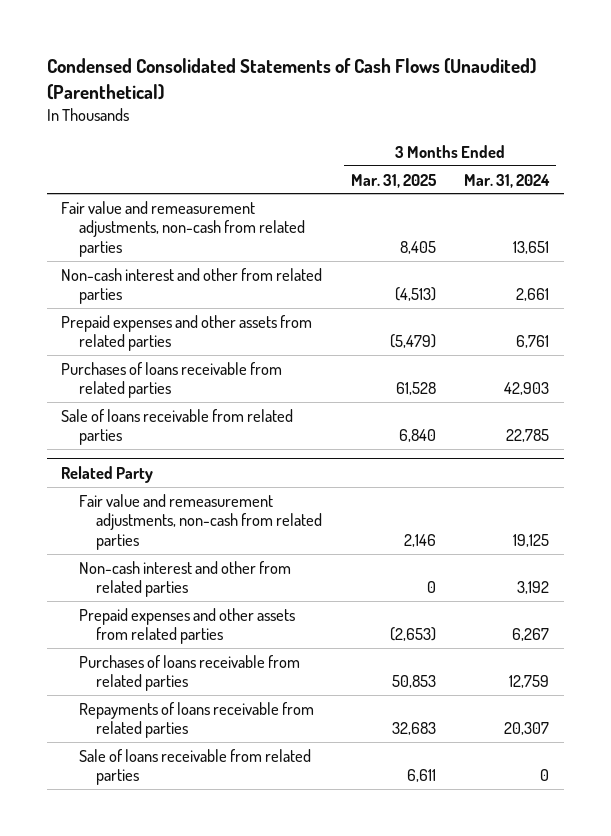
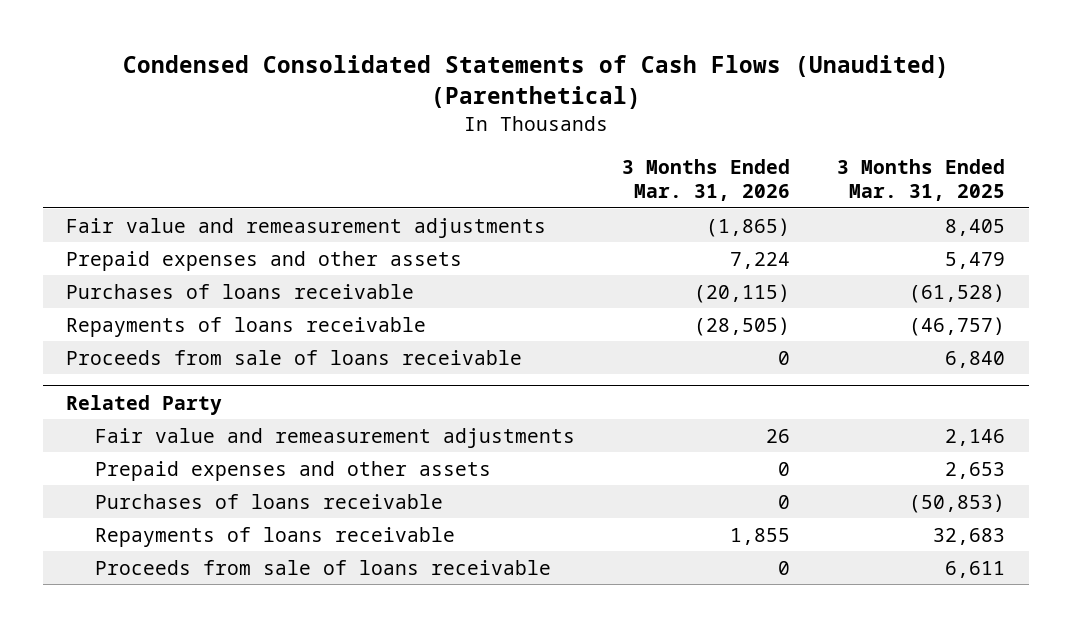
[464,173,551,188] Mar. 31, 2024 -> none
none -> [622,159,791,201] 3 Months Ended Mar. 31, 2026
[61,268,323,305] Non-cash interest and other from related parties -> none
[61,201,305,257] Fair value and remeasurement adjustments, non-cash from related parties -> [66,217,547,238] Fair value and remeasurement adjustments
[61,315,313,352] Prepaid expenses and other assets from related parties -> [66,250,463,271] Prepaid expenses and other assets
[389,334,436,349] (5,479) -> [945,251,1006,269] 5,479
[61,362,283,399] Purchases of loans receivable from related parties -> [66,283,415,299] Purchases of loans receivable
[395,382,436,396] 61,528 -> [909,283,1006,303] (61,528)
none -> [66,316,427,337] Repayments of loans receivable
[61,409,294,446] Sale of loans receivable from related parties -> [66,349,523,365] Proceeds from sale of loans receivable
[78,561,291,598] Non-cash interest and other from related parties -> none
[78,494,322,550] Fair value and remeasurement adjustments, non-cash from related parties -> [94,427,575,448] Fair value and remeasurement adjustments
[78,608,295,645] Prepaid expenses and other assets from related parties -> [94,460,491,481] Prepaid expenses and other assets
[389,627,436,642] (2,653) -> [945,461,1006,479] 2,653
[78,655,300,692] Purchases of loans receivable from related parties -> [94,493,443,509] Purchases of loans receivable
[391,675,436,689] 50,853 -> [909,493,1006,513] (50,853)
[78,702,314,739] Repayments of loans receivable from related parties -> [94,526,455,547] Repayments of loans receivable
[78,749,311,786] Sale of loans receivable from related parties -> [94,559,551,575] Proceeds from sale of loans receivable

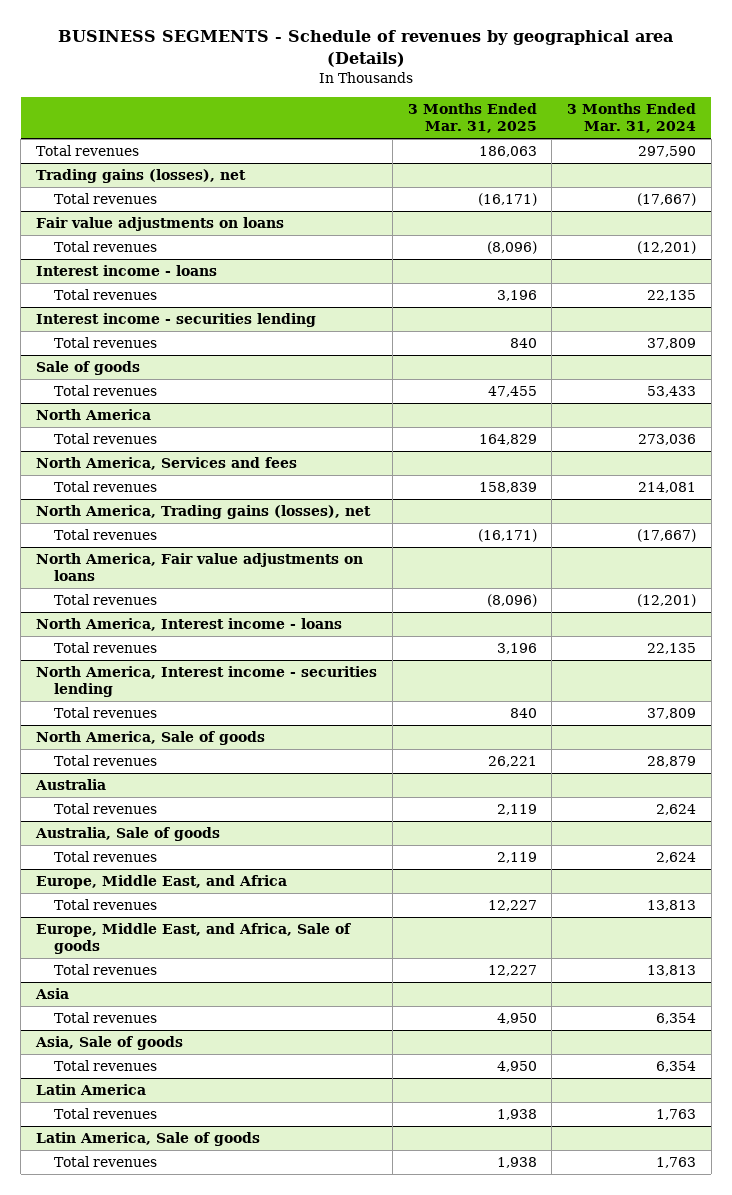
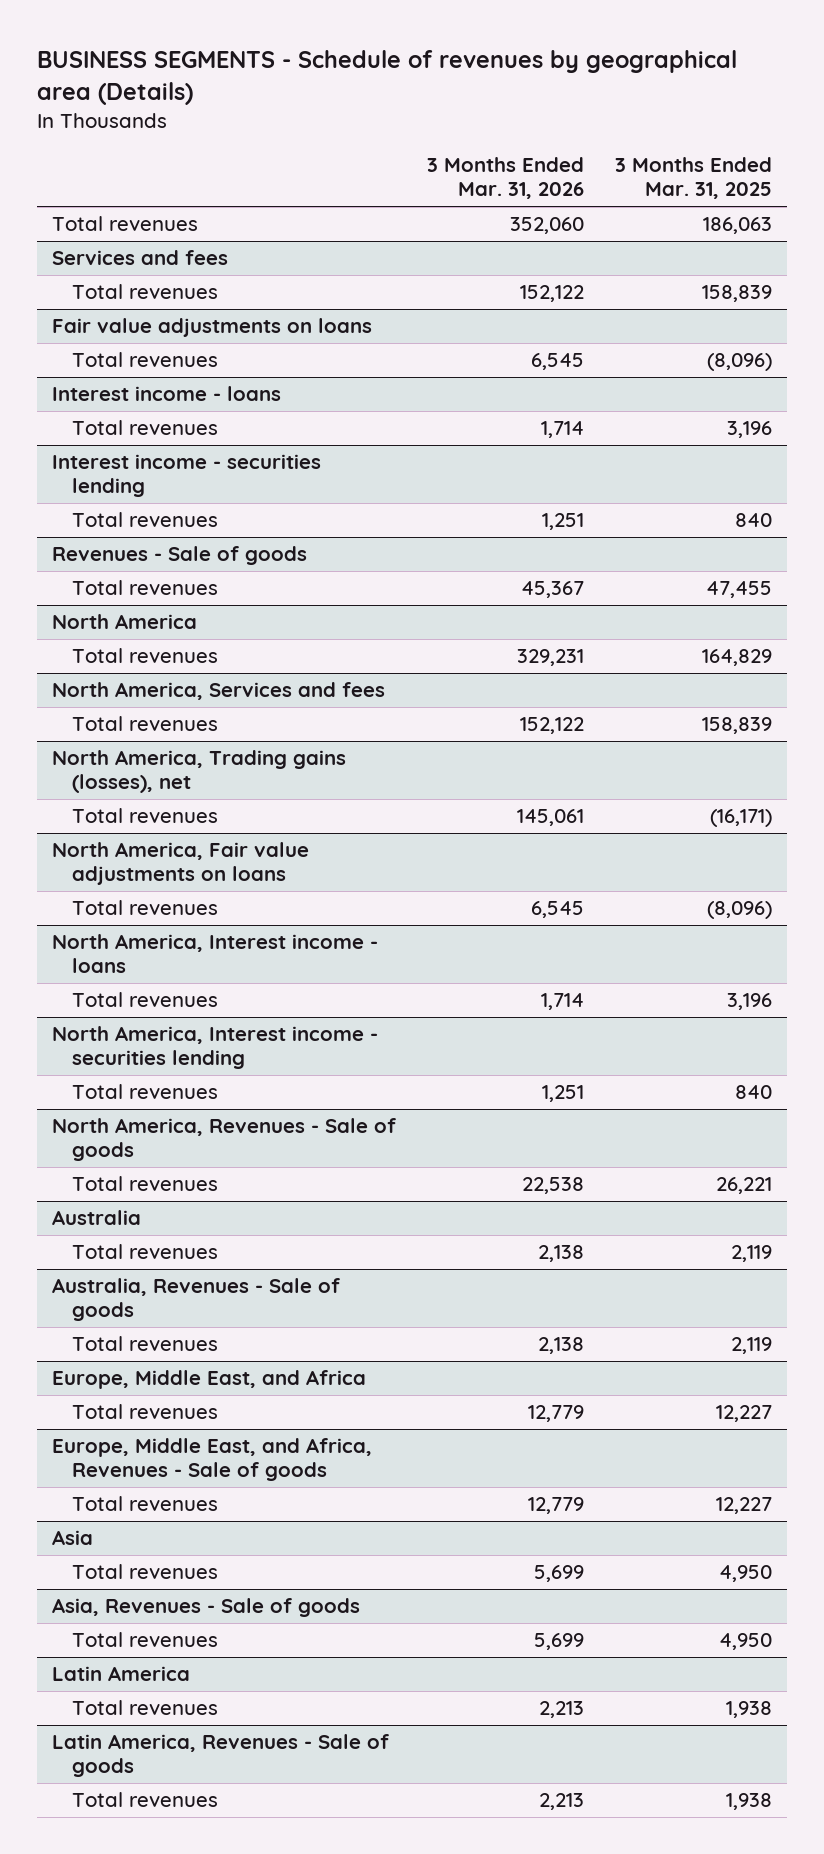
[567,103,697,134] 3 Months Ended Mar. 31, 2024 -> none
none -> [427,157,585,200] 3 Months Ended Mar. 31, 2026
[35,169,246,184] Trading gains (losses), net -> none
none -> [52,250,229,266] Services and fees
[477,193,537,207] (16,171) -> [701,285,772,303] 158,839
[35,361,140,376] Sale of goods -> [52,546,308,566] Revenues - Sale of goods
[35,731,265,746] North America, Sale of goods -> [52,1118,397,1162] North America, Revenues - Sale of goods
[34,827,220,842] Australia, Sale of goods -> [52,1278,341,1322] Australia, Revenues - Sale of goods
[35,923,351,955] Europe, Middle East, and Africa, Sale of goods -> [52,1438,373,1482] Europe, Middle East, and Africa, Revenues - Sale of goods
[34,1036,183,1051] Asia, Sale of goods -> [52,1598,361,1618] Asia, Revenues - Sale of goods
[35,1132,260,1147] Latin America, Sale of goods -> [52,1734,390,1778] Latin America, Revenues - Sale of goods

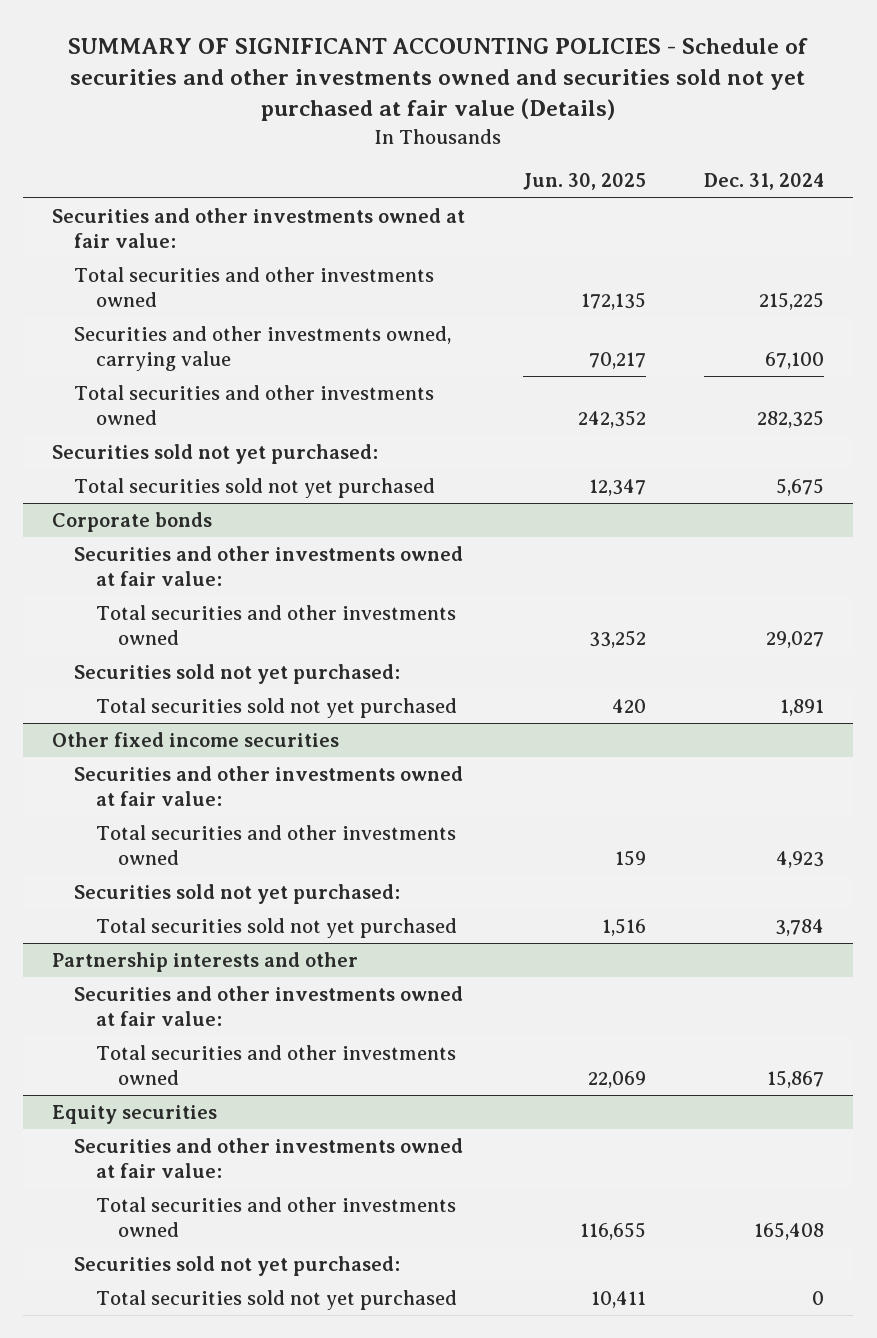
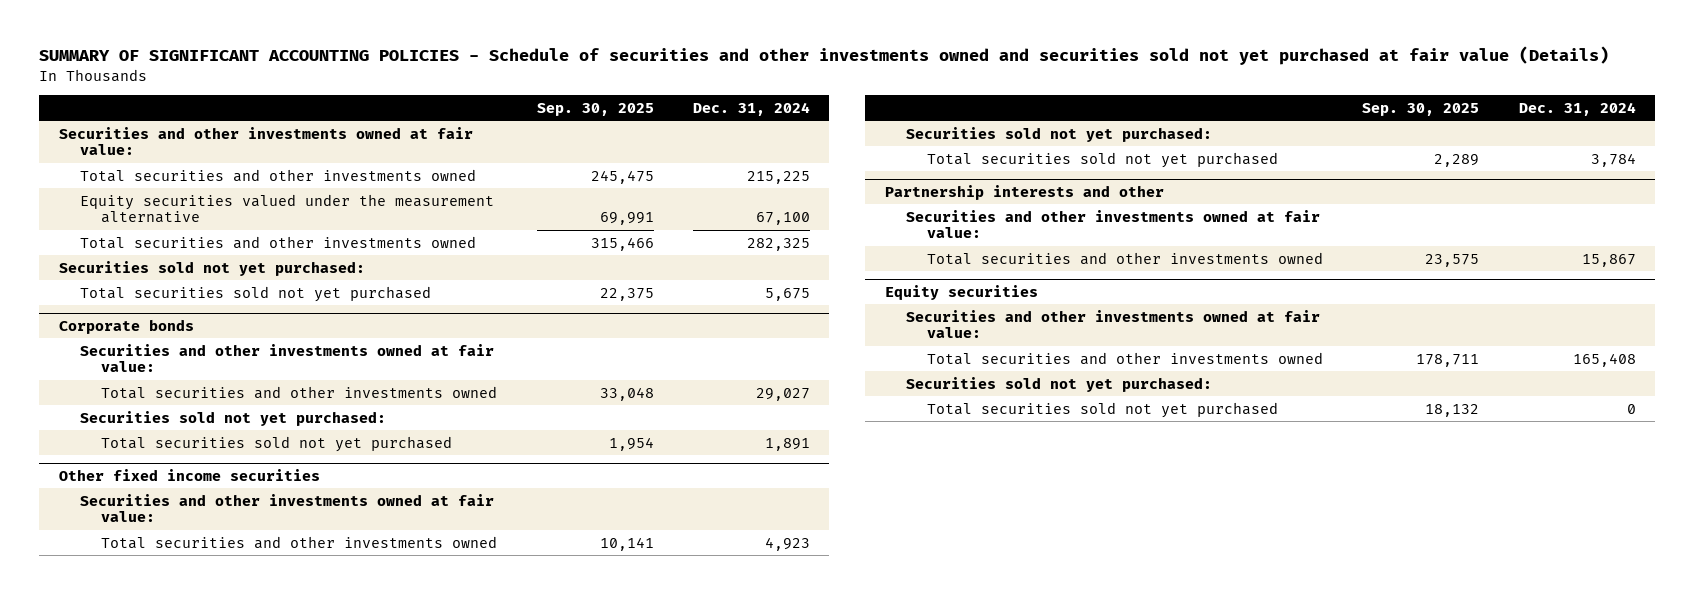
[523,173,647,191] Jun. 30, 2025 -> none
none -> [536,102,654,116] Sep. 30, 2025
[74,325,452,372] Securities and other investments owned, carrying value -> [80,193,495,224] Equity securities valued under the measurement alternative

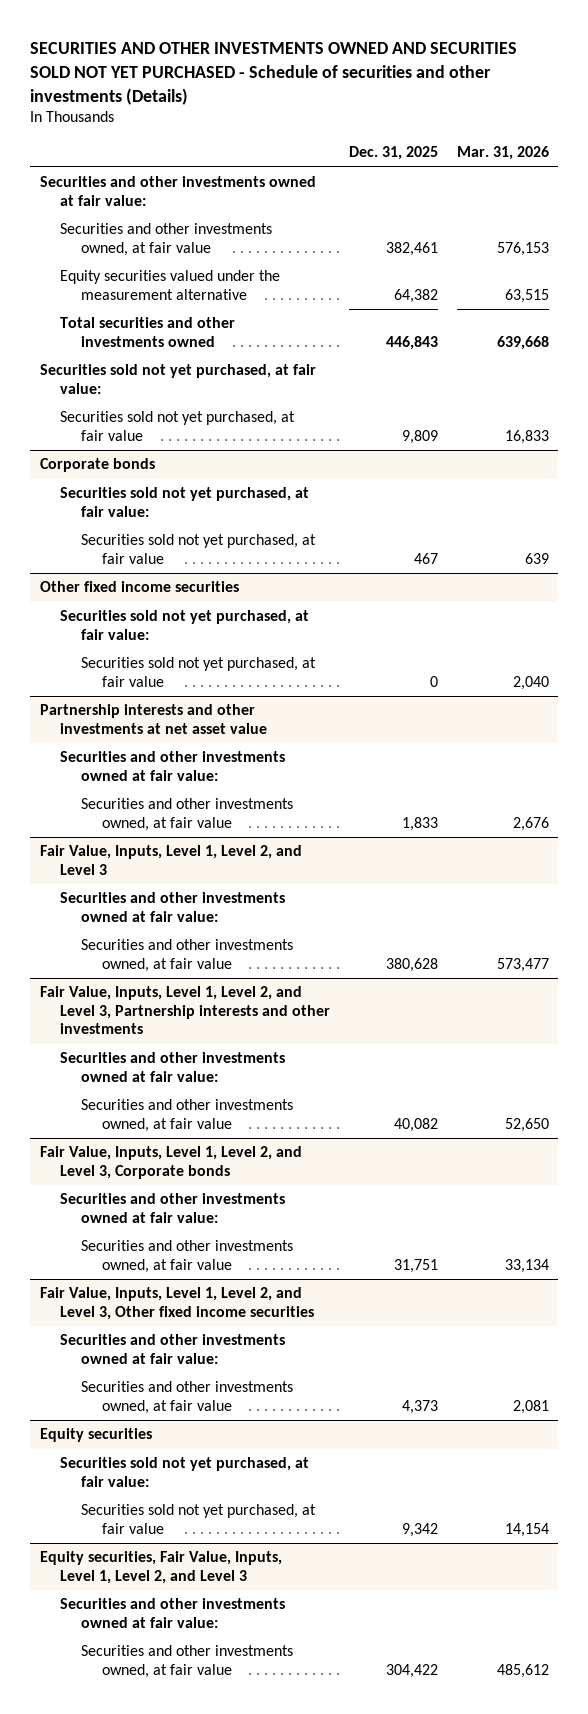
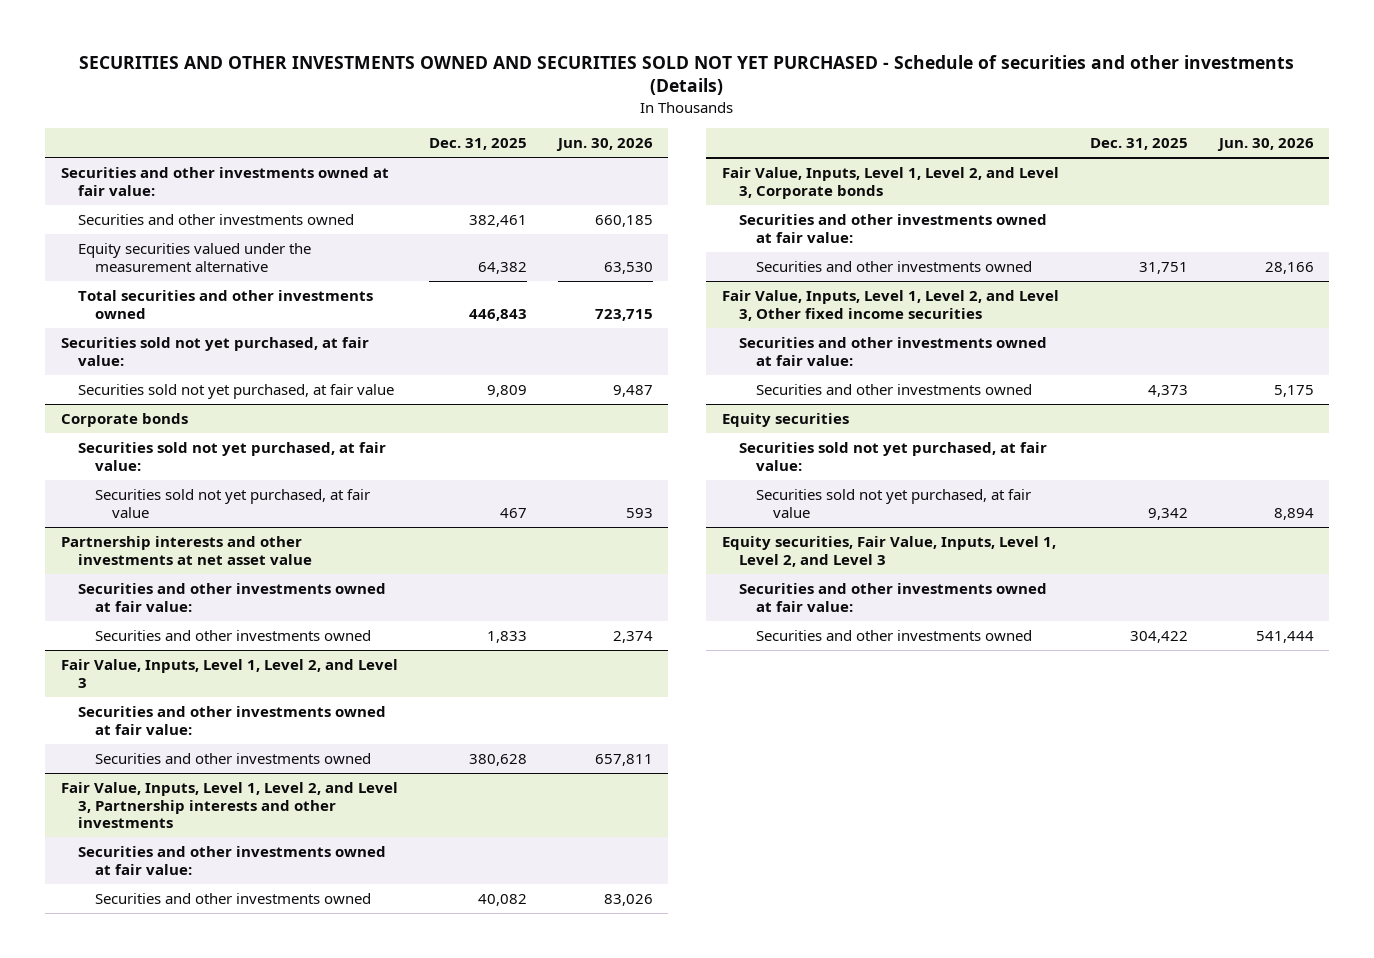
[456,146,549,161] Mar. 31, 2026 -> none
none -> [555,138,653,152] Jun. 30, 2026
[60,223,273,256] Securities and other investments owned, at fair value -> [77,214,354,226] Securities and other investments owned
[39,581,239,593] Other fixed income securities -> none
[60,610,310,640] Securities sold not yet purchased, at fair value: -> none
[81,657,317,687] Securities sold not yet purchased, at fair value -> none
[81,798,294,831] Securities and other investments owned, at fair value -> [94,630,371,642] Securities and other investments owned
[81,939,294,972] Securities and other investments owned, at fair value -> [94,753,371,765] Securities and other investments owned
[81,1099,294,1132] Securities and other investments owned, at fair value -> [94,893,371,905] Securities and other investments owned
[81,1240,294,1273] Securities and other investments owned, at fair value -> [755,261,1032,273] Securities and other investments owned
[81,1381,294,1414] Securities and other investments owned, at fair value -> [755,384,1032,396] Securities and other investments owned
[81,1645,294,1678] Securities and other investments owned, at fair value -> [755,630,1032,642] Securities and other investments owned

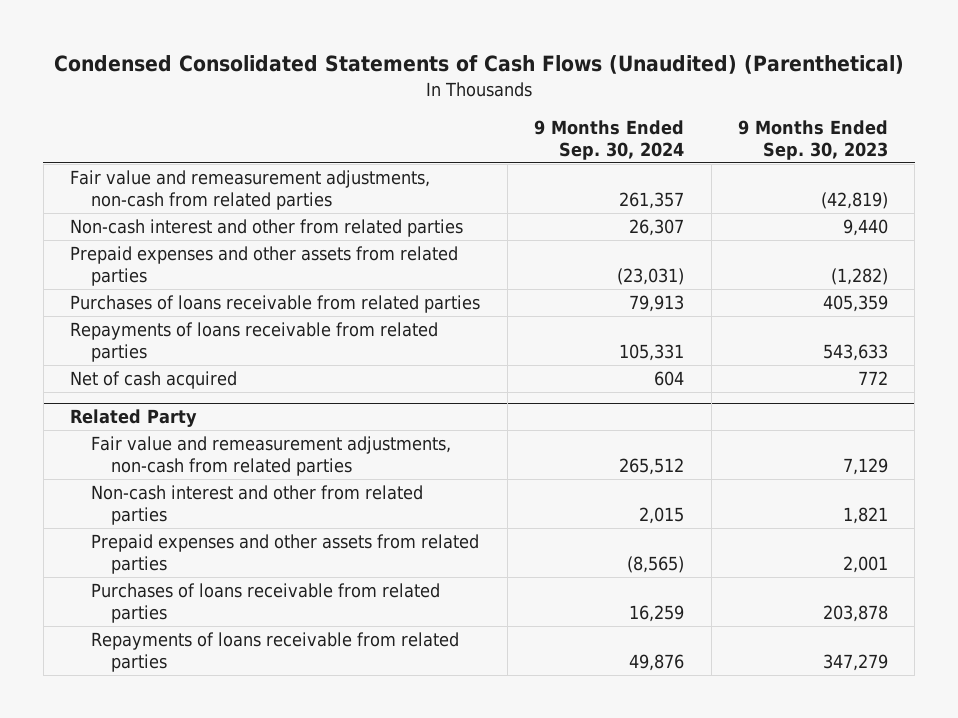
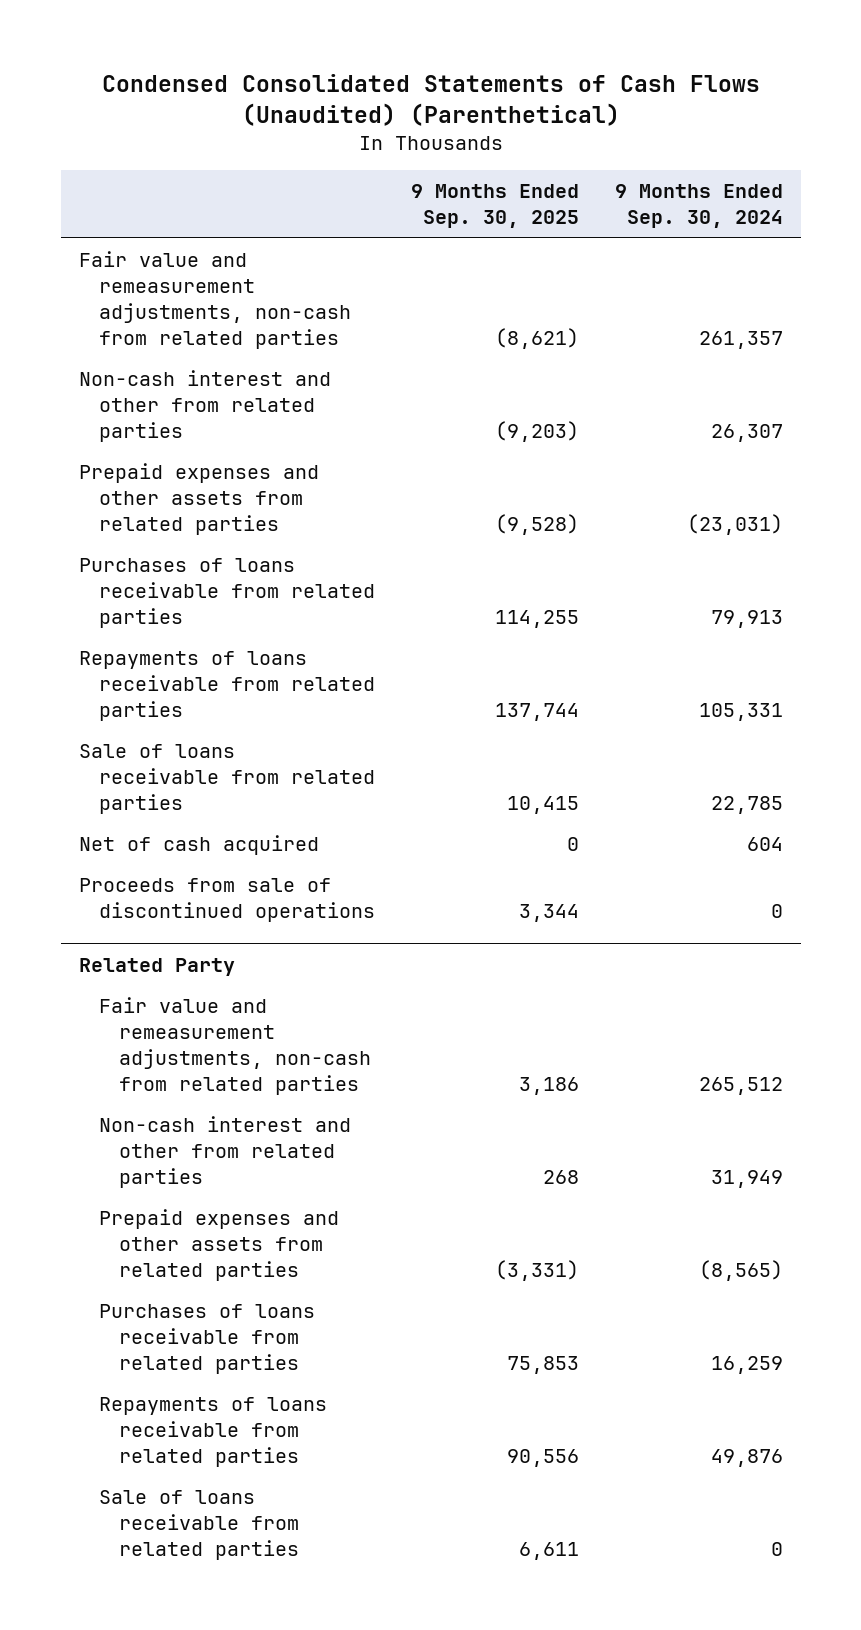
[738,119,889,160] 9 Months Ended Sep. 30, 2023 -> none
none -> [410,184,579,229] 9 Months Ended Sep. 30, 2025
none -> [78,743,375,814] Sale of loans receivable from related parties
none -> [78,877,375,922] Proceeds from sale of discontinued operations
[639,507,685,525] 2,015 -> [710,1169,783,1188] 31,949
none -> [98,1489,299,1560] Sale of loans receivable from related parties

